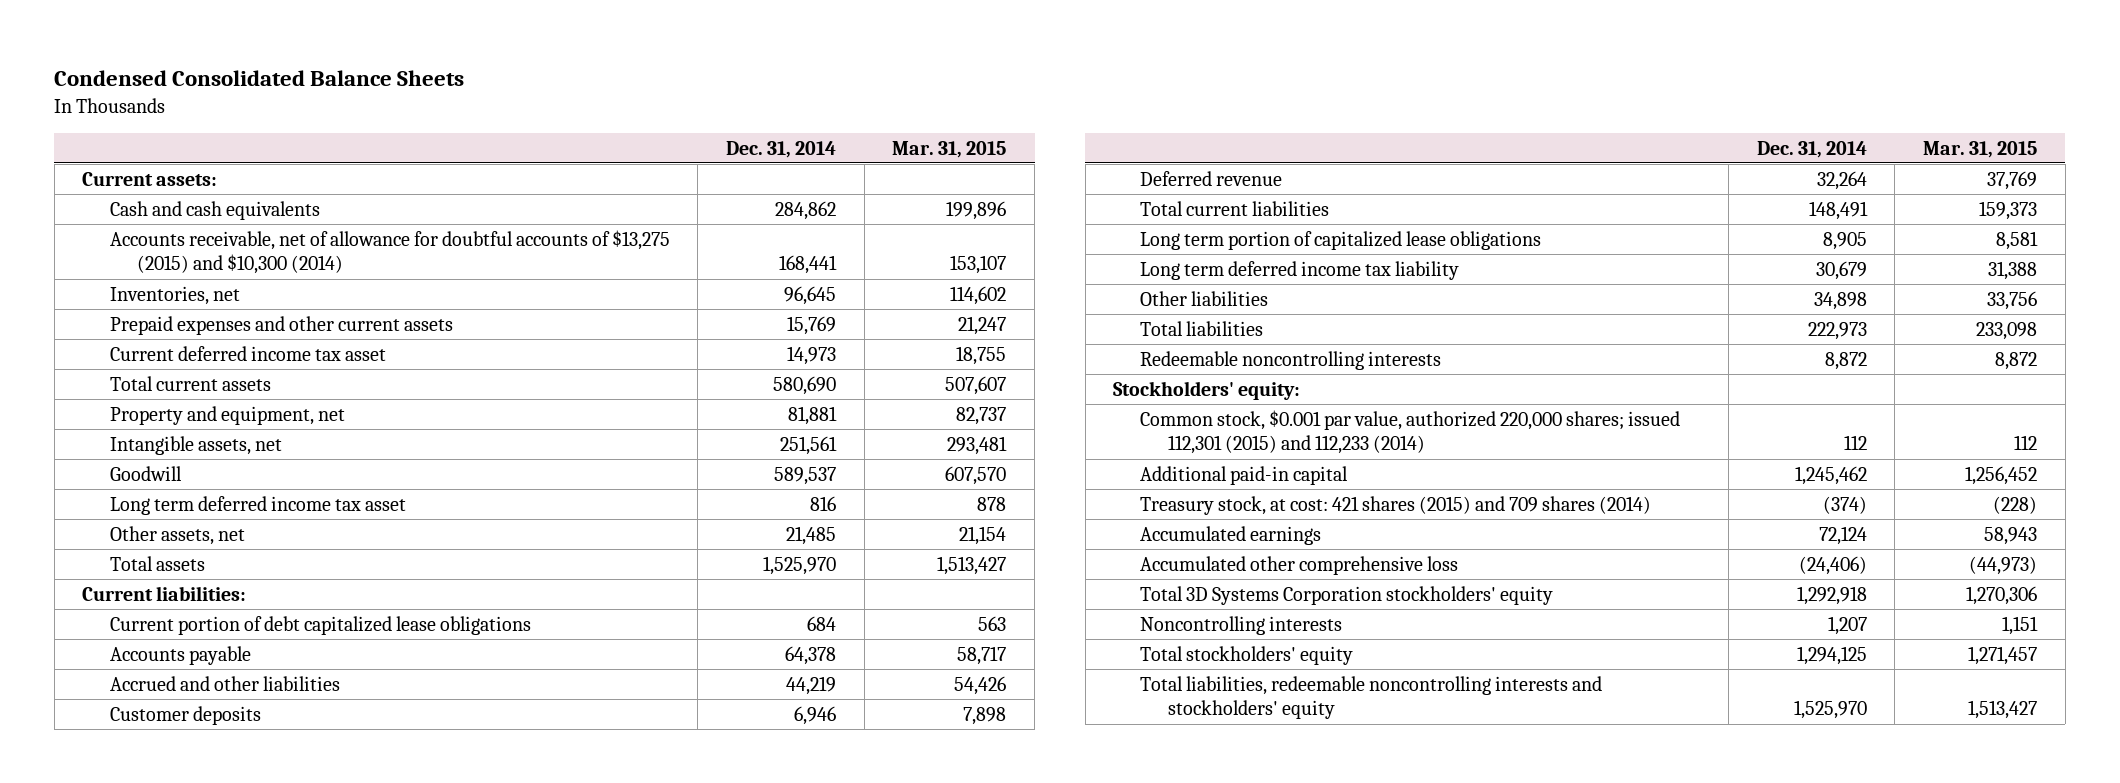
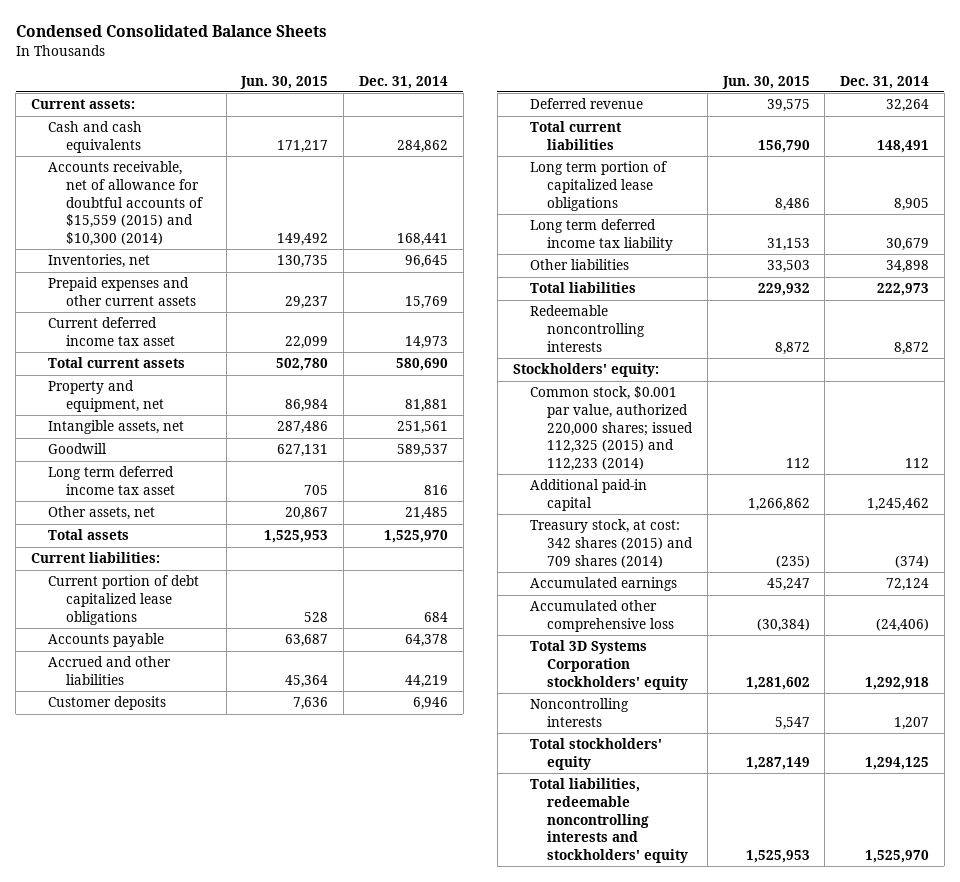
[892,140,1007,158] Mar. 31, 2015 -> none
none -> [240,75,329,89] Jun. 30, 2015
[109,229,670,275] Accounts receivable, net of allowance for doubtful accounts of $13,275 (2015) and $10,300 (2014) -> [48,161,203,246] Accounts receivable, net of allowance for doubtful accounts of $15,559 (2015) and $10,300 (2014)
[1140,409,1681,455] Common stock, $0.001 par value, authorized 220,000 shares; issued 112,301 (2015) and 112,233 (2014) -> [529,386,694,471] Common stock, $0.001 par value, authorized 220,000 shares; issued 112,325 (2015) and 112,233 (2014)
[1140,495,1652,515] Treasury stock, at cost: 421 shares (2015) and 709 shares (2014) -> [529,519,694,568] Treasury stock, at cost: 342 shares (2015) and 709 shares (2014)

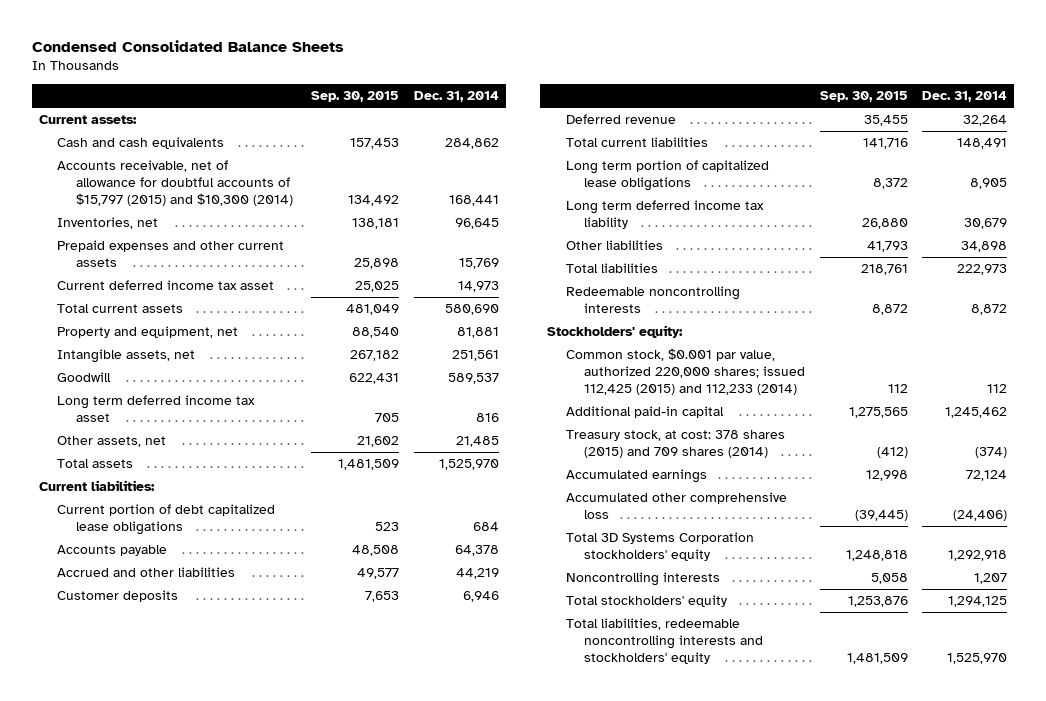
[240,75,329,89] Jun. 30, 2015 -> none
none -> [311,91,400,103] Sep. 30, 2015
[48,161,203,246] Accounts receivable, net of allowance for doubtful accounts of $15,559 (2015) and $10,300 (2014) -> [57,160,293,207] Accounts receivable, net of allowance for doubtful accounts of $15,797 (2015) and $10,300 (2014)
[529,386,694,471] Common stock, $0.001 par value, authorized 220,000 shares; issued 112,325 (2015) and 112,233 (2014) -> [565,348,806,396] Common stock, $0.001 par value, authorized 220,000 shares; issued 112,425 (2015) and 112,233 (2014)
[529,519,694,568] Treasury stock, at cost: 342 shares (2015) and 709 shares (2014) -> [565,430,785,459] Treasury stock, at cost: 378 shares (2015) and 709 shares (2014)

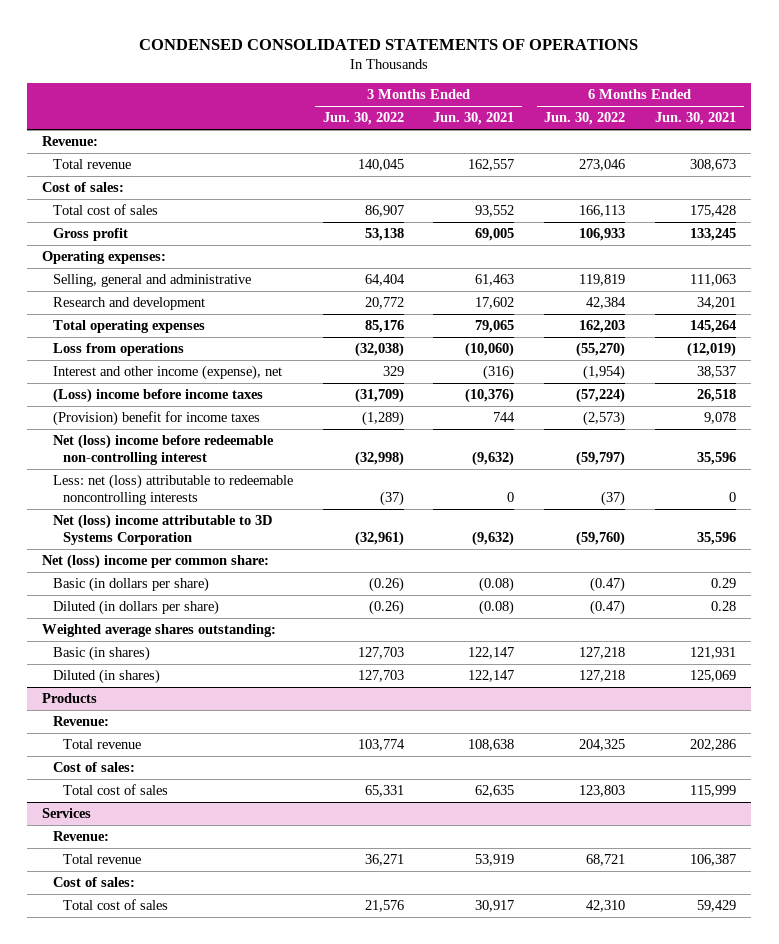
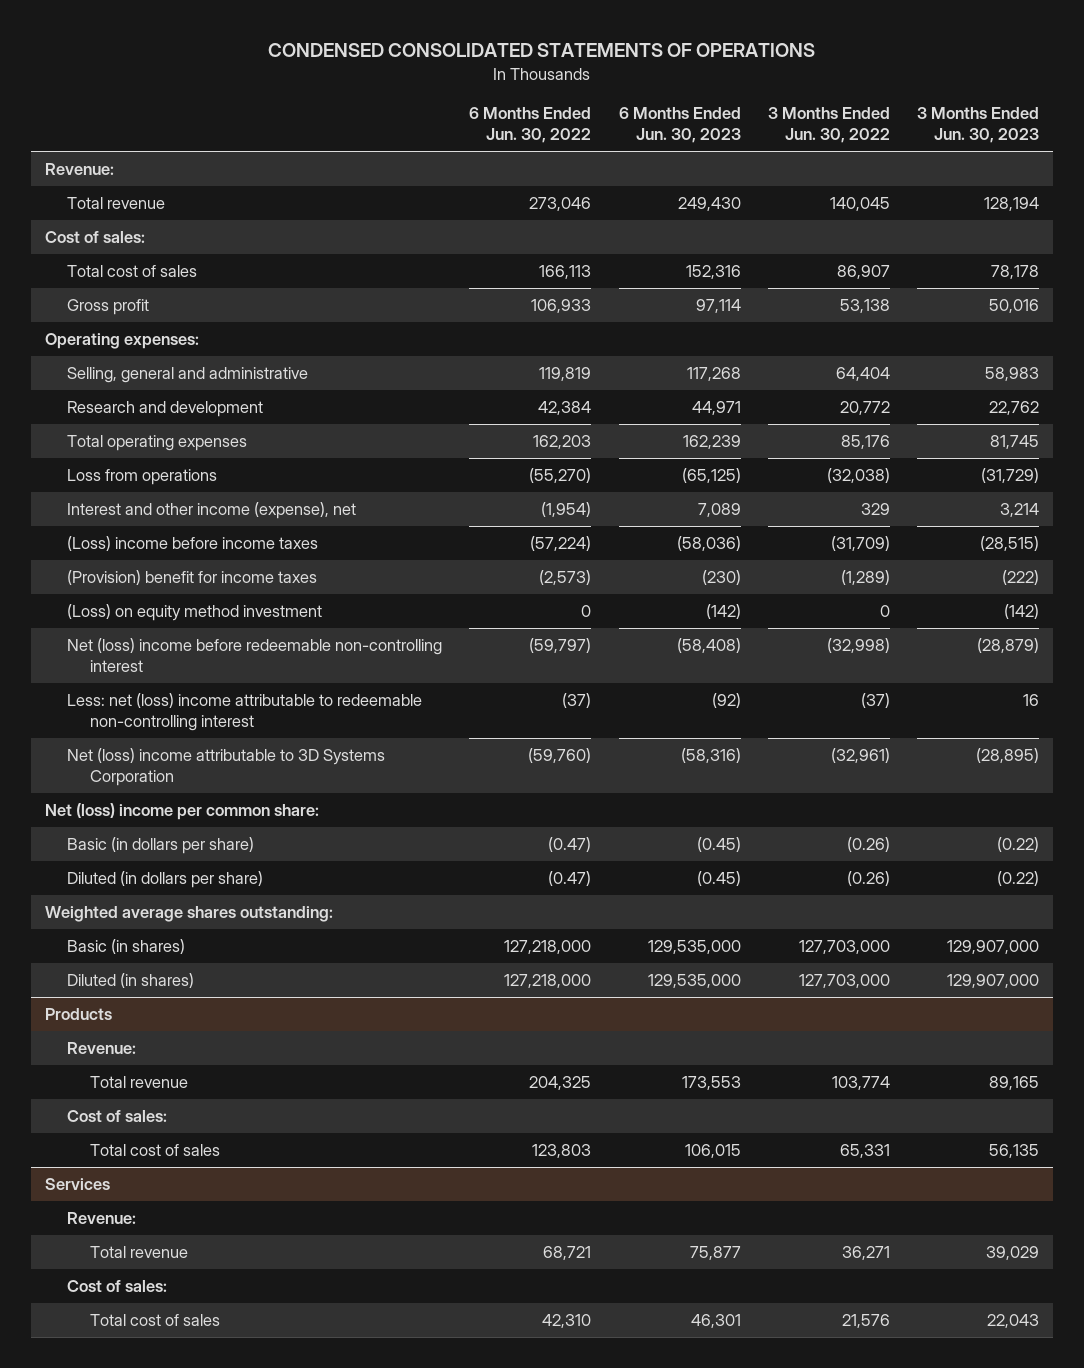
[433,112,515,126] Jun. 30, 2021 -> none
[655,112,737,126] Jun. 30, 2021 -> none
none -> [618,107,741,144] 6 Months Ended Jun. 30, 2023
none -> [916,107,1039,144] 3 Months Ended Jun. 30, 2023
none -> [67,603,323,621] (Loss) on equity method investment
[52,474,293,506] Less: net (loss) attributable to redeemable noncontrolling interests -> [67,692,423,732] Less: net (loss) income attributable to redeemable non-controlling interest
[357,647,404,660] 127,703 -> [798,939,890,954] 127,703,000
[579,647,626,660] 127,218 -> [504,939,592,954] 127,218,000
[357,670,404,683] 127,703 -> [798,973,890,988] 127,703,000
[579,670,626,683] 127,218 -> [504,973,592,988] 127,218,000

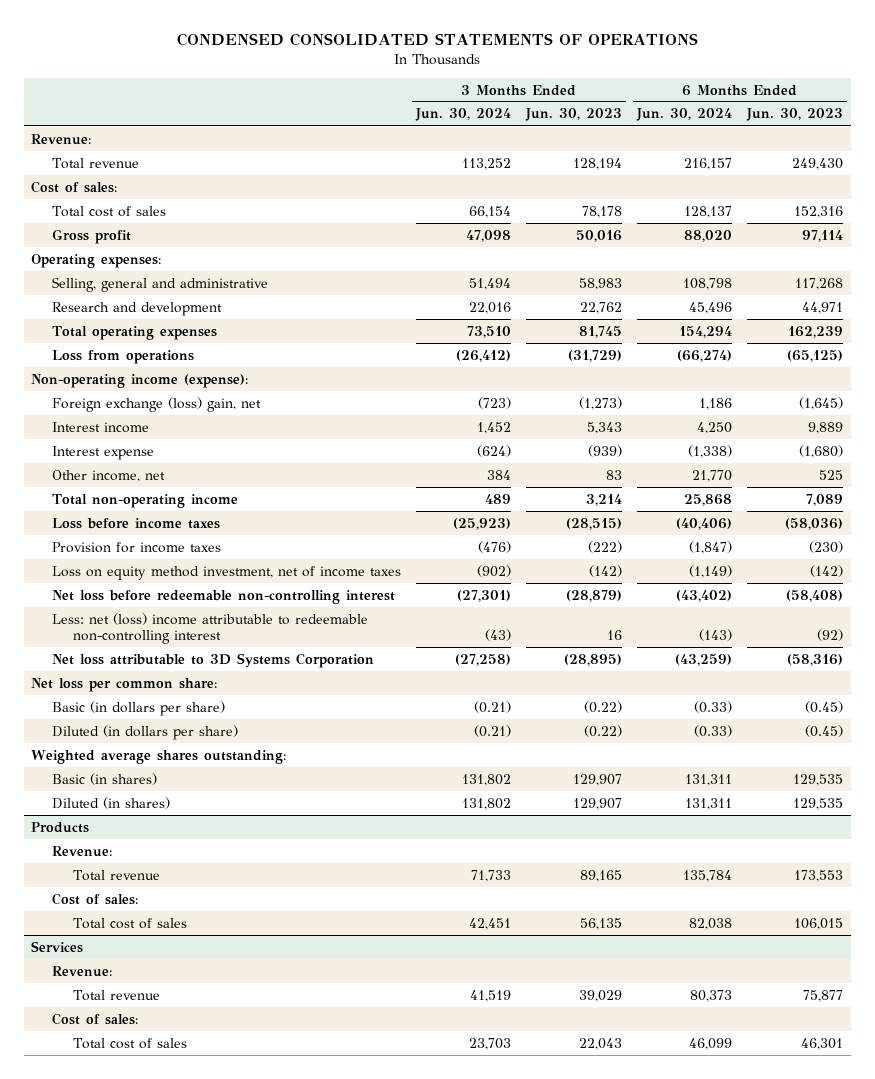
[469,107,592,144] 6 Months Ended Jun. 30, 2022 -> none
[767,107,890,144] 3 Months Ended Jun. 30, 2022 -> none
none -> [415,108,512,122] Jun. 30, 2024
none -> [636,108,733,122] Jun. 30, 2024
none -> [31,373,249,388] Non-operating income (expense):
none -> [52,396,262,412] Foreign exchange (loss) gain, net
none -> [52,421,150,433] Interest income
none -> [52,445,155,460] Interest expense
none -> [52,469,166,482] Other income, net
[67,501,357,519] Interest and other income (expense), net -> [52,493,239,508] Total non-operating income
[67,535,319,551] (Loss) income before income taxes -> [52,517,221,529] Loss before income taxes
[67,569,318,585] (Provision) benefit for income taxes -> [52,541,222,553] Provision for income taxes
[67,603,323,621] (Loss) on equity method investment -> [52,565,402,580] Loss on equity method investment, net of income taxes
[67,637,443,673] Net (loss) income before redeemable non-controlling interest -> [52,589,396,604] Net loss before redeemable non-controlling interest
[67,747,386,787] Net (loss) income attributable to 3D Systems Corporation -> [52,652,375,668] Net loss attributable to 3D Systems Corporation
[44,802,319,820] Net (loss) income per common share: -> [31,677,218,692] Net loss per common share:
[647,939,741,954] 129,535,000 -> [793,773,844,786] 129,535
[946,939,1039,954] 129,907,000 -> [573,773,623,786] 129,907
[647,973,741,988] 129,535,000 -> [793,797,844,810] 129,535
[946,973,1039,988] 129,907,000 -> [573,797,623,810] 129,907

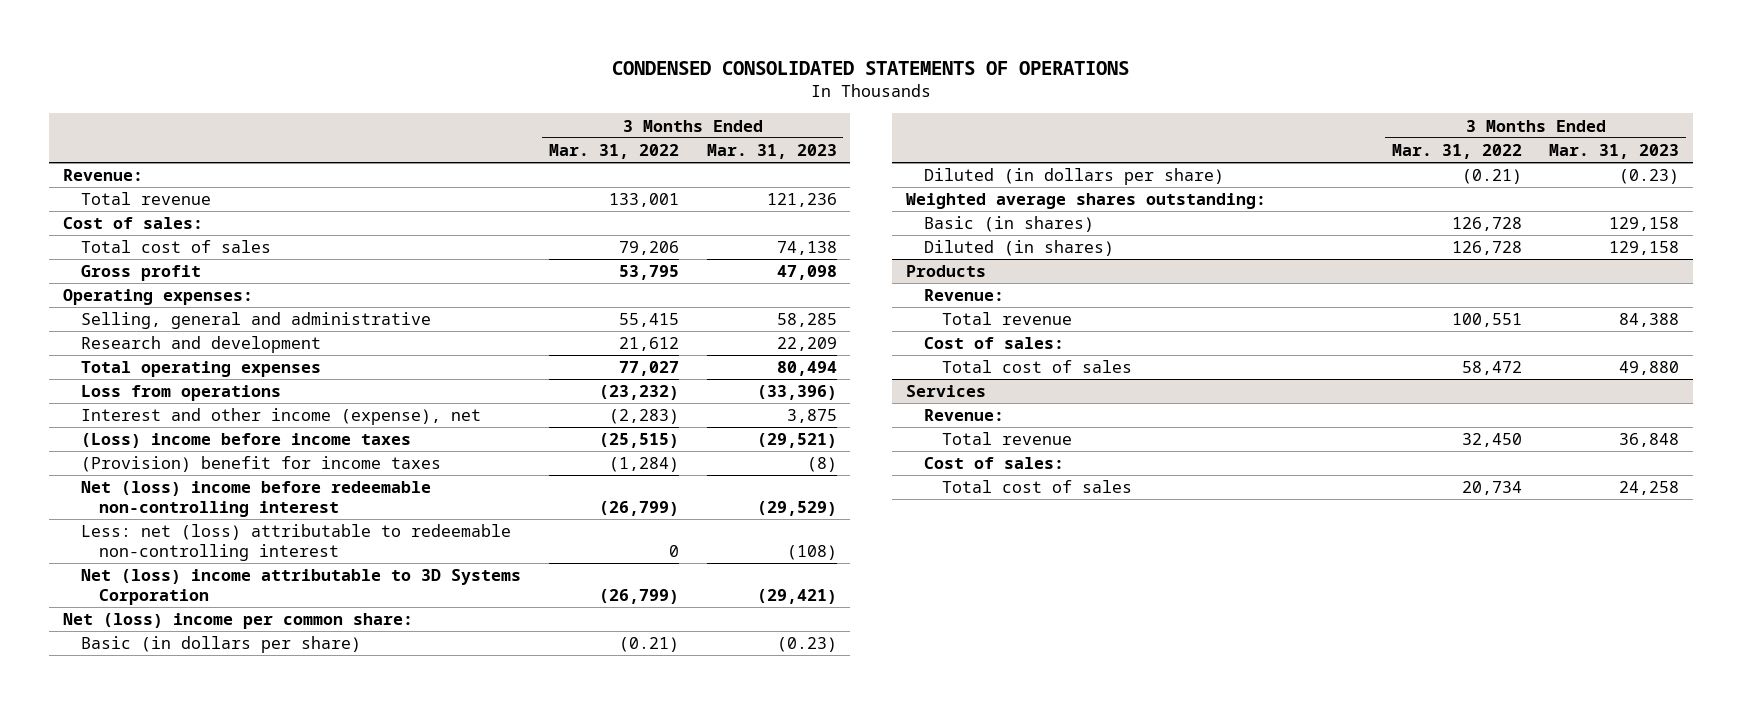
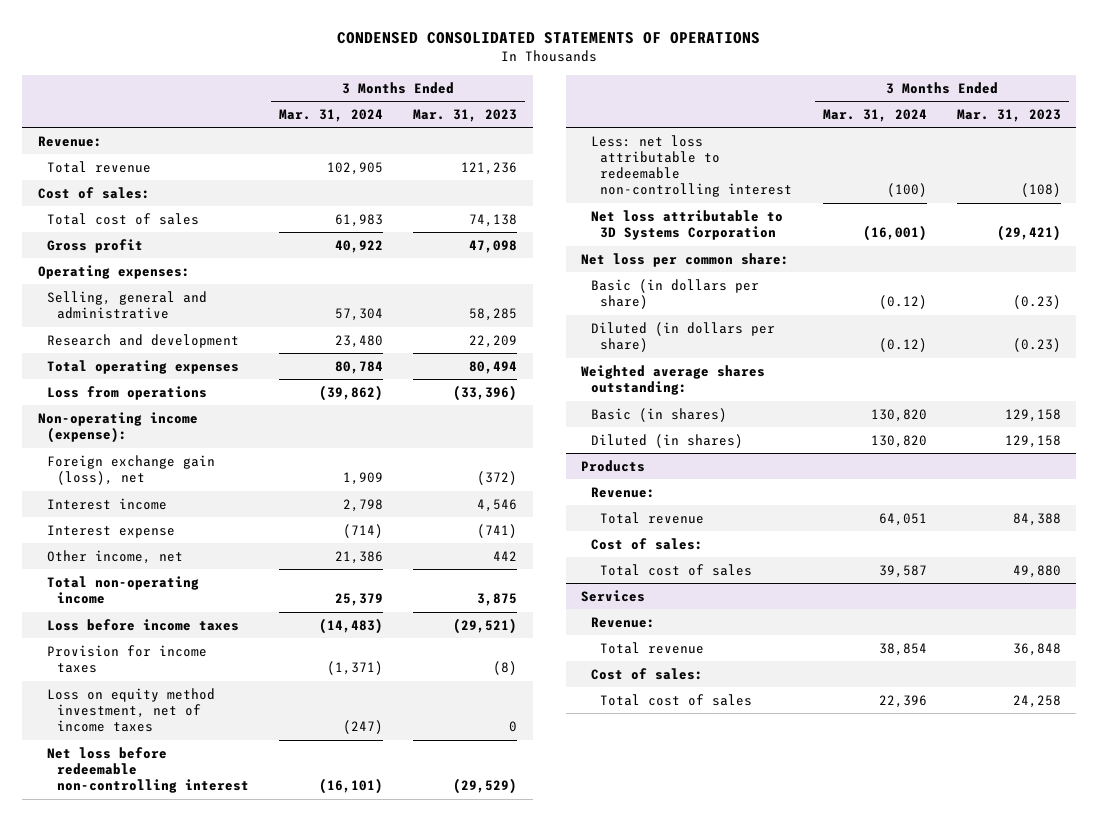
[548,143,679,159] Mar. 31, 2022 -> none
none -> [279,108,384,122] Mar. 31, 2024
none -> [37,411,198,444] Non-operating income (expense):
none -> [47,454,216,486] Foreign exchange gain (loss), net
none -> [47,497,168,510] Interest income
none -> [47,524,176,538] Interest expense
none -> [47,549,184,564] Other income, net
[80,408,481,426] Interest and other income (expense), net -> [47,575,200,605] Total non-operating income
[80,433,411,449] (Loss) income before income taxes -> [47,618,240,631] Loss before income taxes
[80,456,441,473] (Provision) benefit for income taxes -> [47,644,208,674] Provision for income taxes
none -> [47,687,216,733] Loss on equity method investment, net of income taxes
[80,481,431,518] Net (loss) income before redeemable non-controlling interest -> [47,746,249,794] Net loss before redeemable non-controlling interest
[80,524,511,562] Less: net (loss) attributable to redeemable non-controlling interest -> [590,134,793,198] Less: net loss attributable to redeemable non-controlling interest
[80,569,521,606] Net (loss) income attributable to 3D Systems Corporation -> [590,209,783,241] Net loss attributable to 3D Systems Corporation
[62,613,413,630] Net (loss) income per common share: -> [581,252,790,267] Net loss per common share:

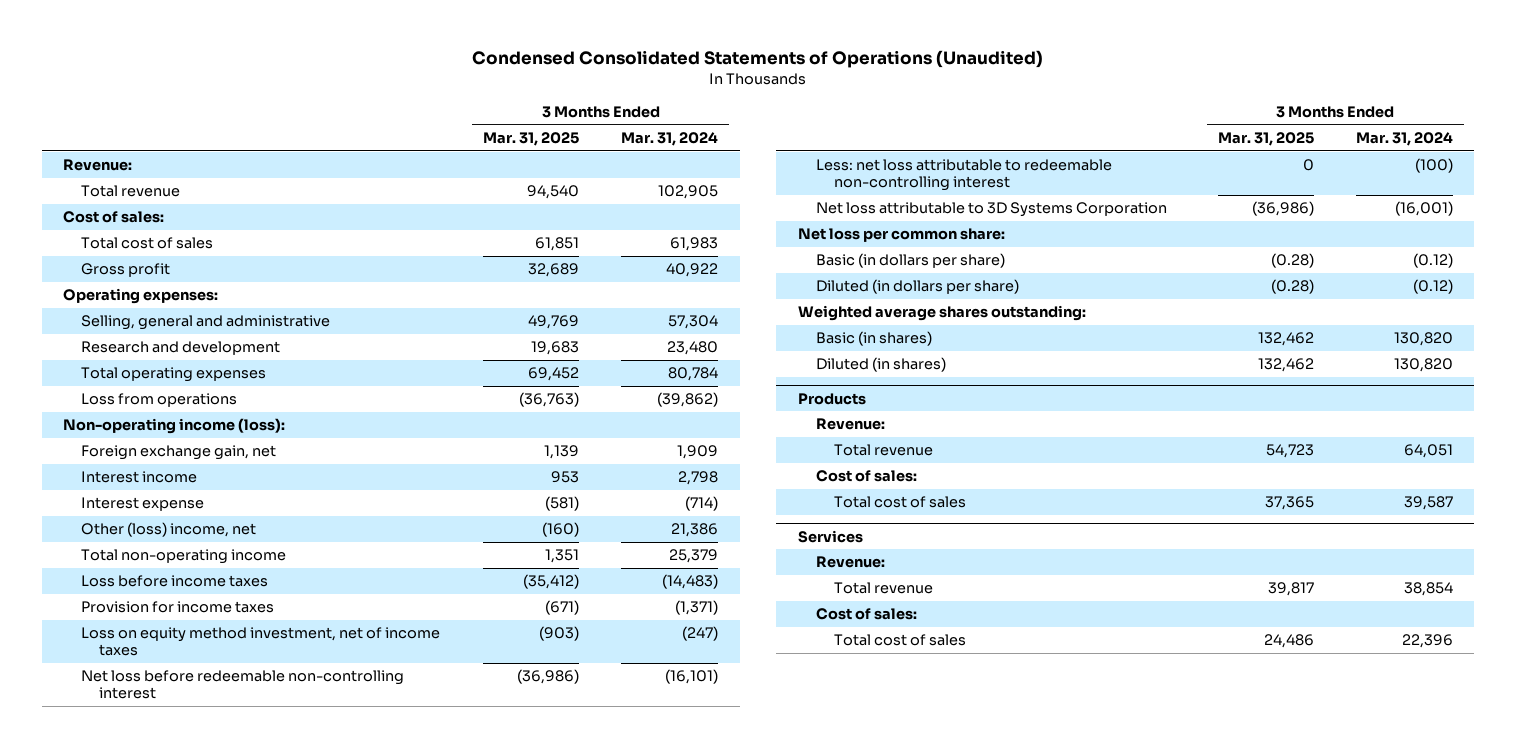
[337,32,761,45] CONDENSED CONSOLIDATED STATEMENTS OF OPERATIONS -> [472,50,1044,69] Condensed Consolidated Statements of Operations (Unaudited)
[413,108,518,122] Mar. 31, 2023 -> none
none -> [482,132,579,147] Mar. 31, 2025
[37,411,198,444] Non-operating income (expense): -> [62,418,285,435] Non-operating income (loss):
[47,454,216,486] Foreign exchange gain (loss), net -> [81,445,277,461] Foreign exchange gain, net
[47,549,184,564] Other income, net -> [81,522,257,538] Other (loss) income, net

